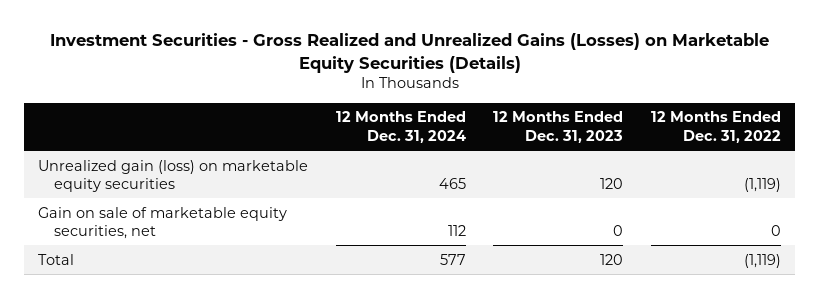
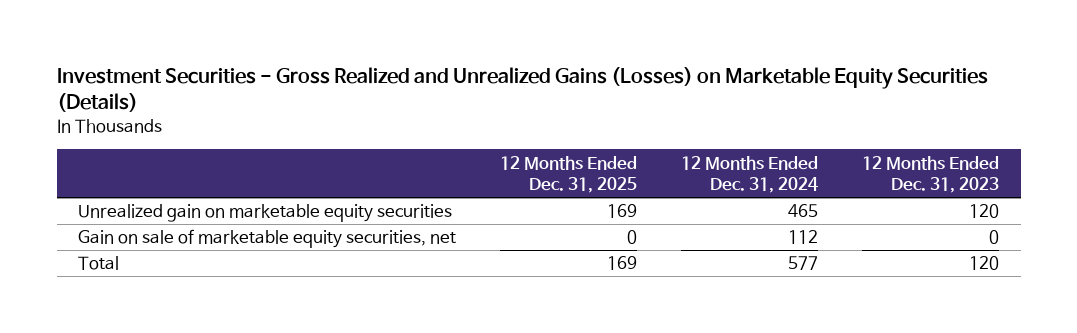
[651,111,782,143] 12 Months Ended Dec. 31, 2022 -> none
none -> [500,155,638,194] 12 Months Ended Dec. 31, 2025
[37,159,308,193] Unrealized gain (loss) on marketable equity securities -> [78,204,453,223] Unrealized gain on marketable equity securities

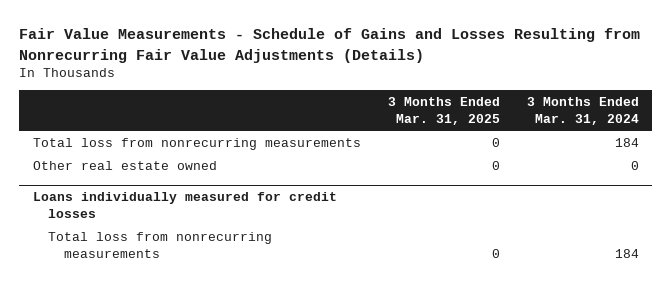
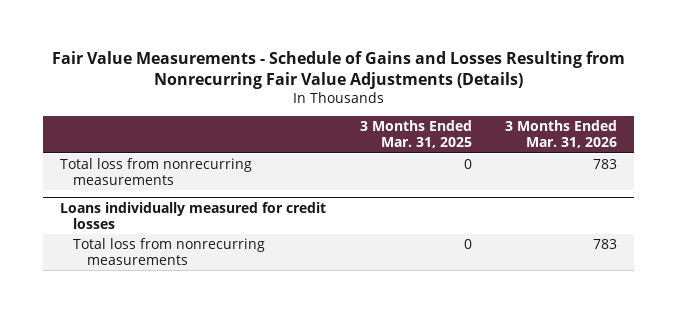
[526,97,639,125] 3 Months Ended Mar. 31, 2024 -> none
none -> [505,120,618,149] 3 Months Ended Mar. 31, 2026
[32,160,217,170] Other real estate owned -> none

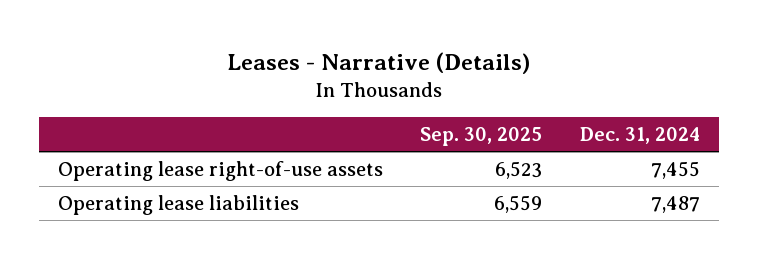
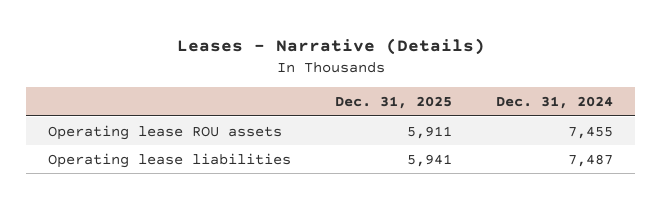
[420,127,543,147] Sep. 30, 2025 -> none
none -> [335,96,453,110] Dec. 31, 2025
[57,160,383,181] Operating lease right-of-use assets -> [48,124,283,140] Operating lease ROU assets

